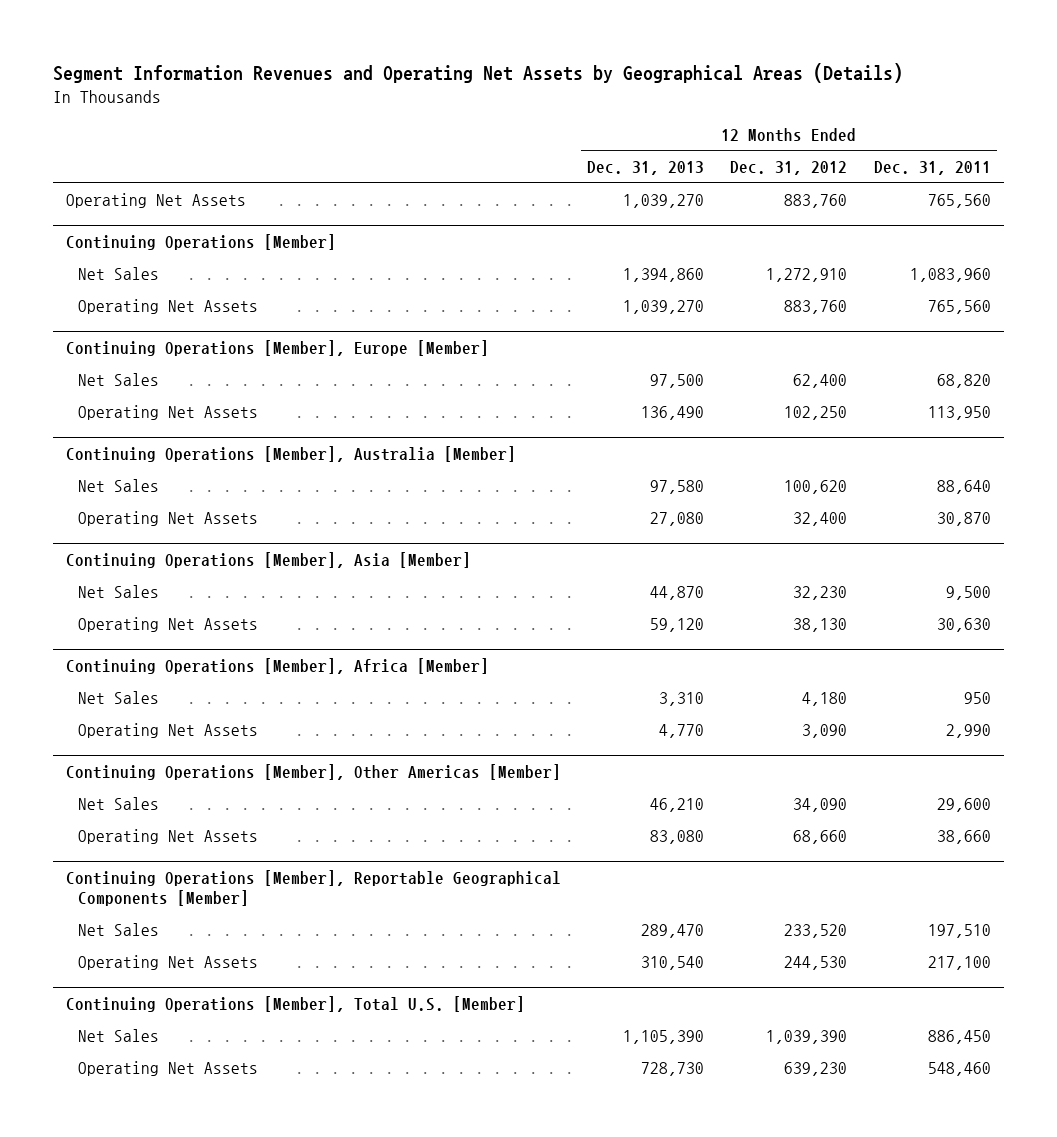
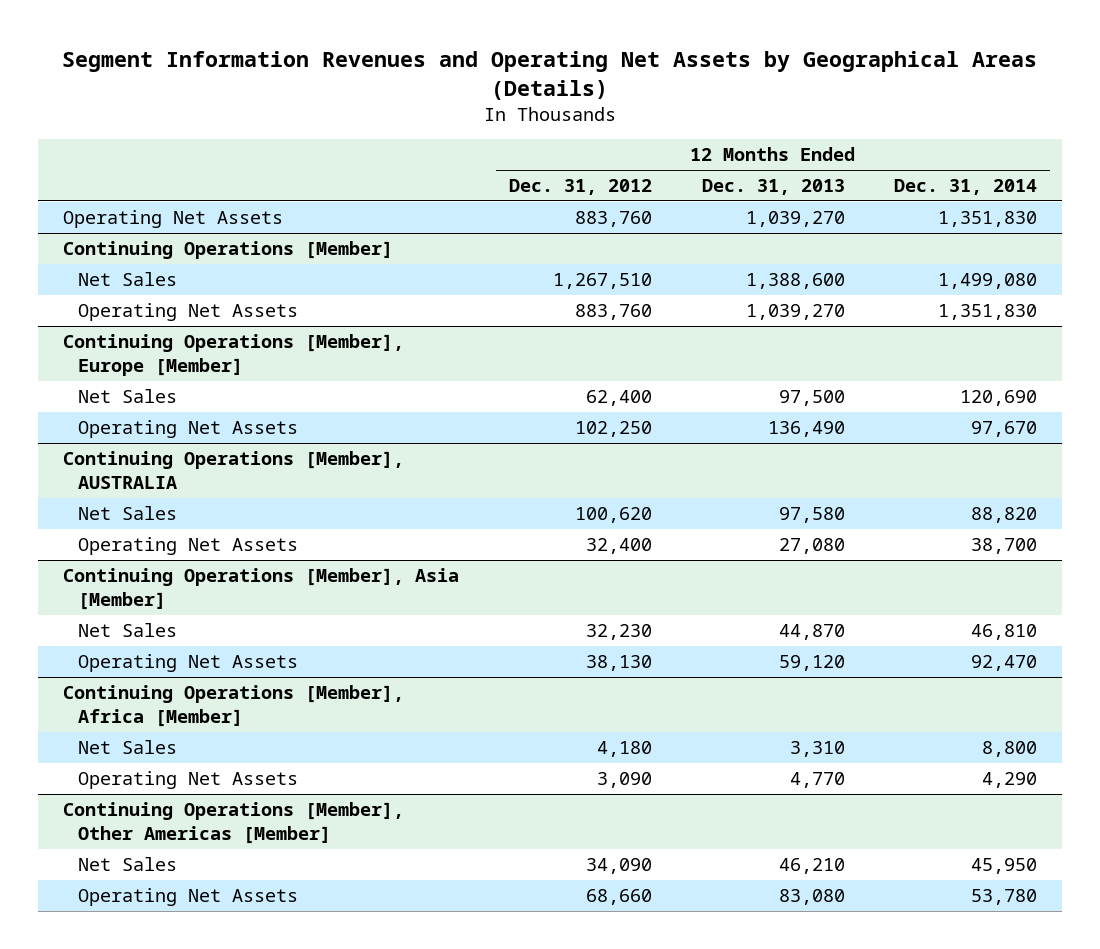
[873,160,991,175] Dec. 31, 2011 -> none
none -> [894,179,1038,196] Dec. 31, 2014
[623,268,705,283] 1,394,860 -> [745,273,845,290] 1,388,600
[766,268,848,283] 1,272,910 -> [552,273,652,290] 1,267,510
[65,446,516,463] Continuing Operations [Member], Australia [Member] -> [62,451,404,490] Continuing Operations [Member], AUSTRALIA
[65,870,561,907] Continuing Operations [Member], Reportable Geographical Components [Member] -> none
[78,923,160,937] Net Sales -> none
[78,955,259,971] Operating Net Assets -> none
[65,996,525,1013] Continuing Operations [Member], Total U.S. [Member] -> none
[78,1029,160,1043] Net Sales -> none
[78,1061,259,1077] Operating Net Assets -> none

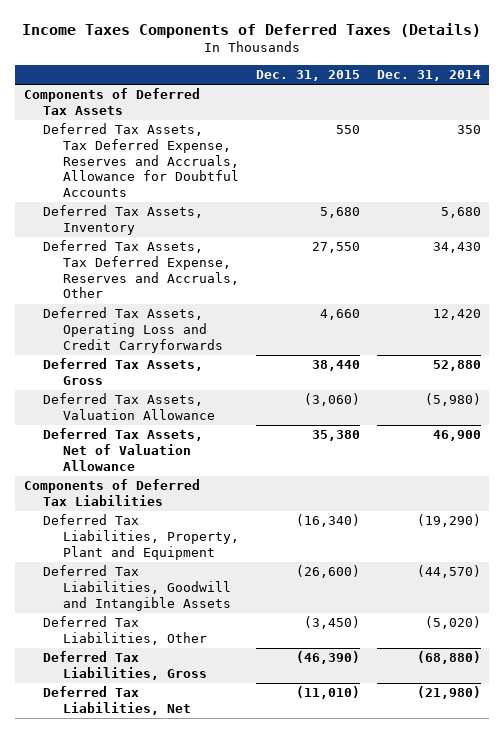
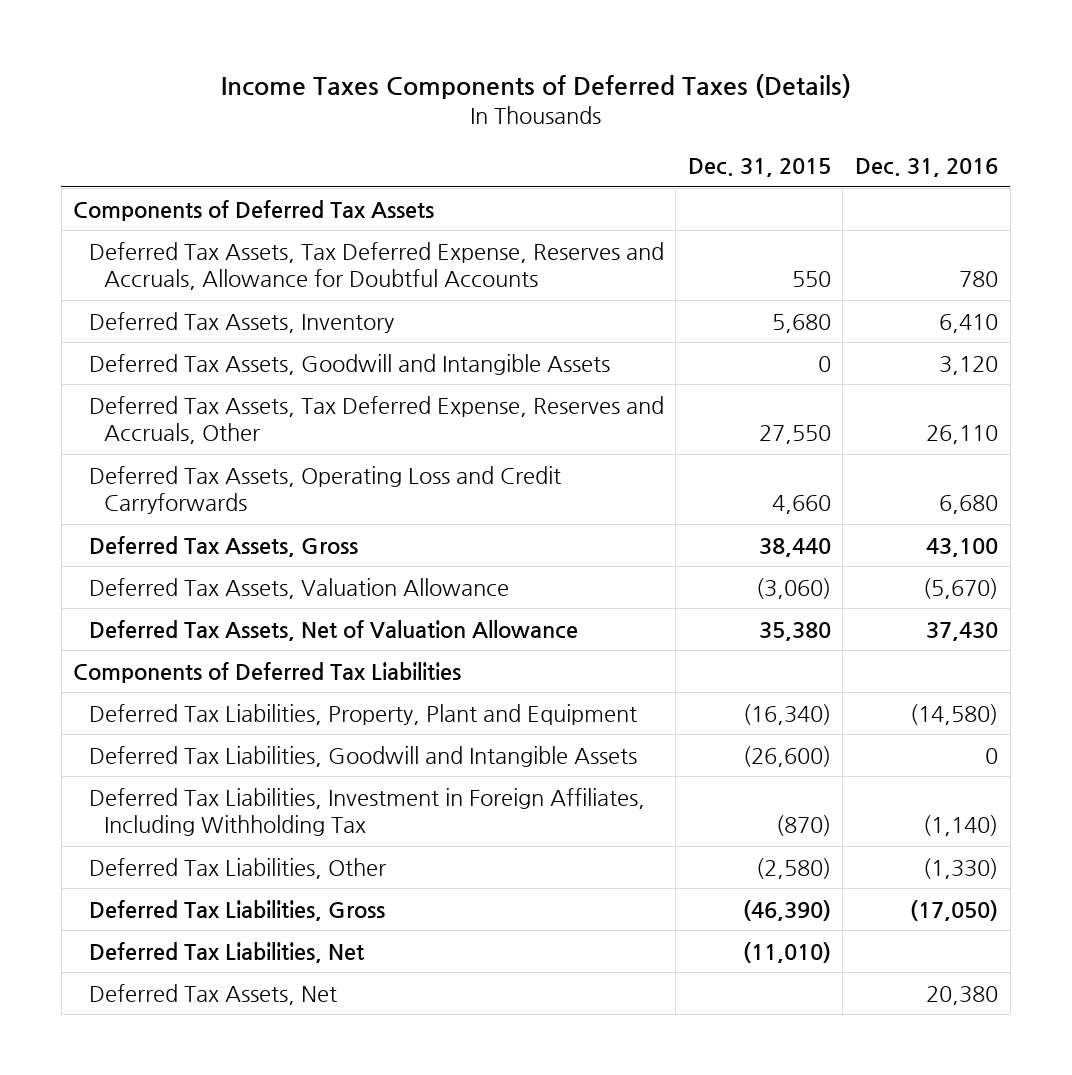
[376,70,481,82] Dec. 31, 2014 -> none
none -> [855,158,999,178] Dec. 31, 2016
none -> [88,353,610,375] Deferred Tax Assets, Goodwill and Intangible Assets
none -> [88,787,645,837] Deferred Tax Liabilities, Investment in Foreign Affiliates, Including Withholding Tax
[303,616,360,630] (3,450) -> [755,857,831,879] (2,580)
none -> [88,983,337,1005] Deferred Tax Assets, Net

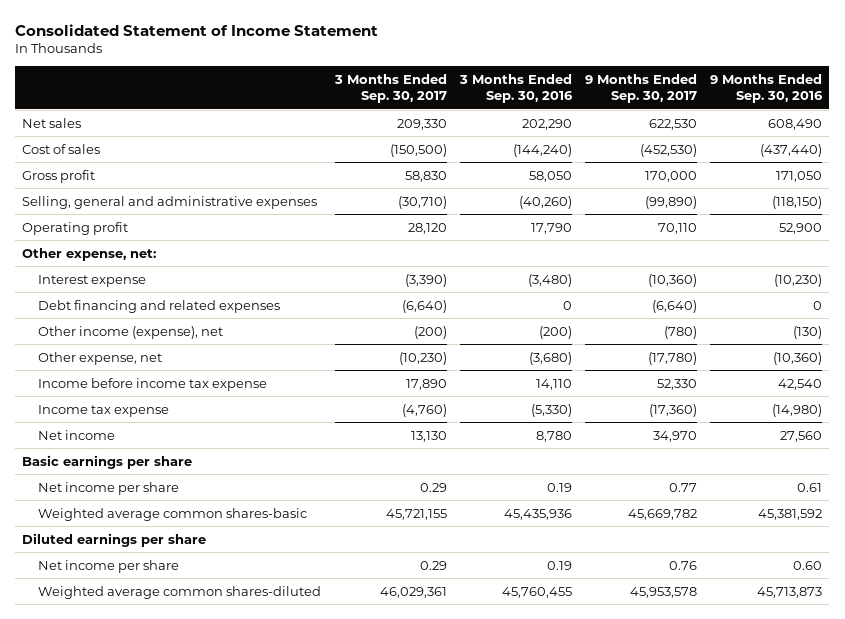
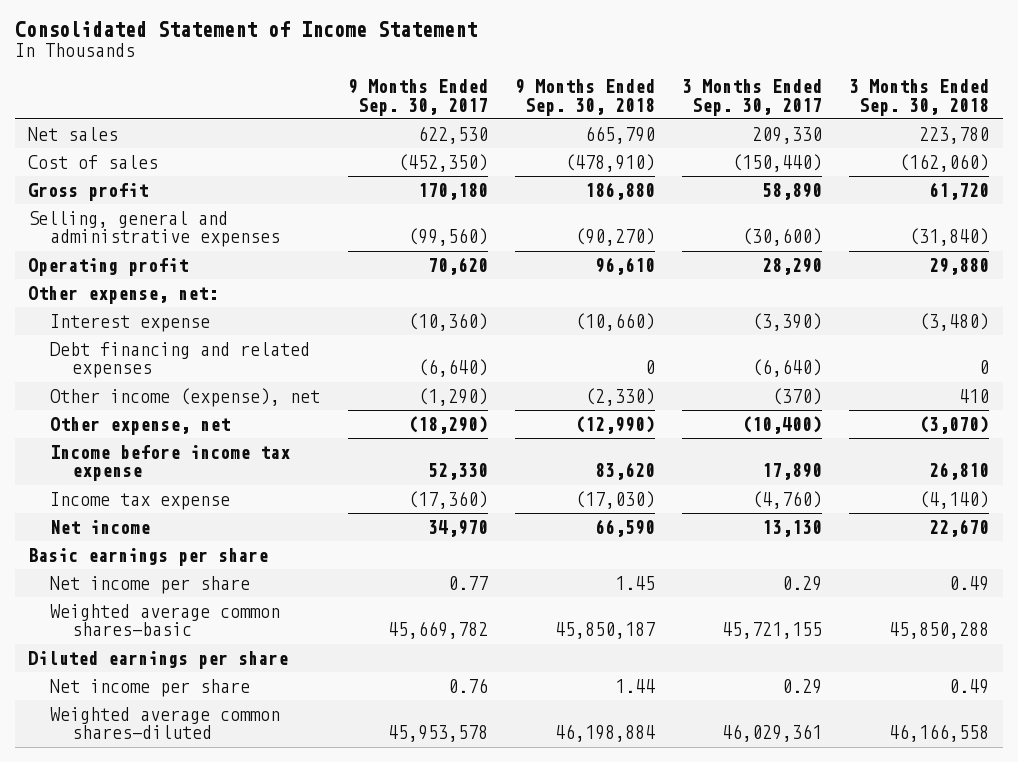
[458,73,573,104] 3 Months Ended Sep. 30, 2016 -> none
[710,73,824,104] 9 Months Ended Sep. 30, 2016 -> none
none -> [514,78,655,116] 9 Months Ended Sep. 30, 2018
none -> [849,78,990,116] 3 Months Ended Sep. 30, 2018
[389,143,447,157] (150,500) -> [732,153,823,172] (150,440)
[640,143,698,157] (452,530) -> [397,153,488,172] (452,350)
[404,170,447,182] 58,830 -> [762,182,823,200] 58,890
[645,170,698,182] 170,000 -> [417,182,488,200] 170,180
[397,195,447,209] (30,710) -> [742,228,823,247] (30,600)
[645,195,698,209] (99,890) -> [407,228,488,247] (99,560)
[407,222,447,234] 28,120 -> [762,257,823,275] 28,290
[658,222,698,234] 70,110 -> [427,256,488,275] 70,620
[413,325,447,339] (200) -> [772,387,823,405] (370)
[664,325,698,339] (780) -> [417,387,488,406] (1,290)
[398,351,447,365] (10,230) -> [742,415,823,434] (10,400)
[648,351,698,365] (17,780) -> [407,415,488,434] (18,290)

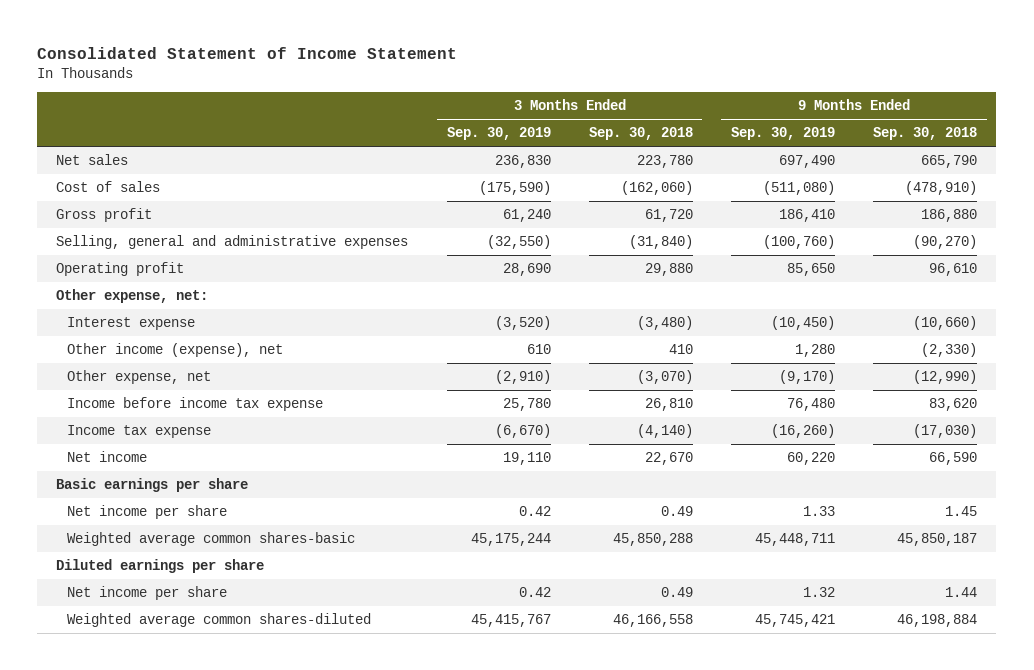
[347,78,488,116] 9 Months Ended Sep. 30, 2017 -> none
[682,78,823,116] 3 Months Ended Sep. 30, 2017 -> none
none -> [446,127,551,141] Sep. 30, 2019
none -> [730,127,835,141] Sep. 30, 2019
[50,341,311,379] Debt financing and related expenses -> none

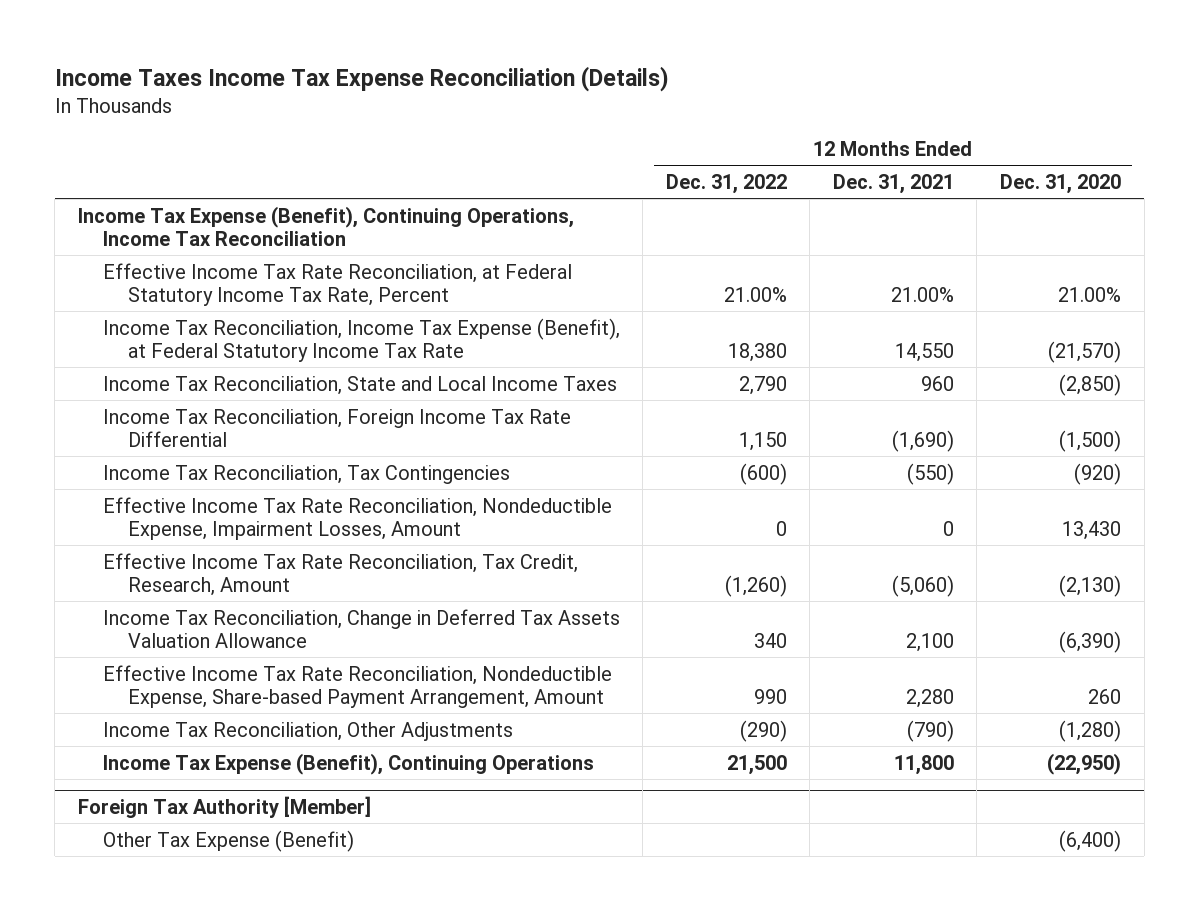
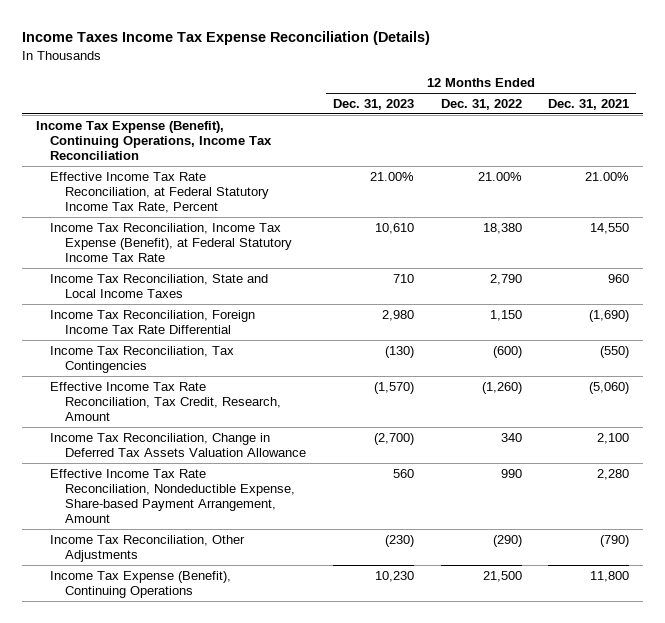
[999,174,1121,195] Dec. 31, 2020 -> none
none -> [332,98,414,110] Dec. 31, 2023
[102,496,612,540] Effective Income Tax Rate Reconciliation, Nondeductible Expense, Impairment Losses, Amount -> none
[77,796,371,819] Foreign Tax Authority [Member] -> none
[102,829,354,852] Other Tax Expense (Benefit) -> none

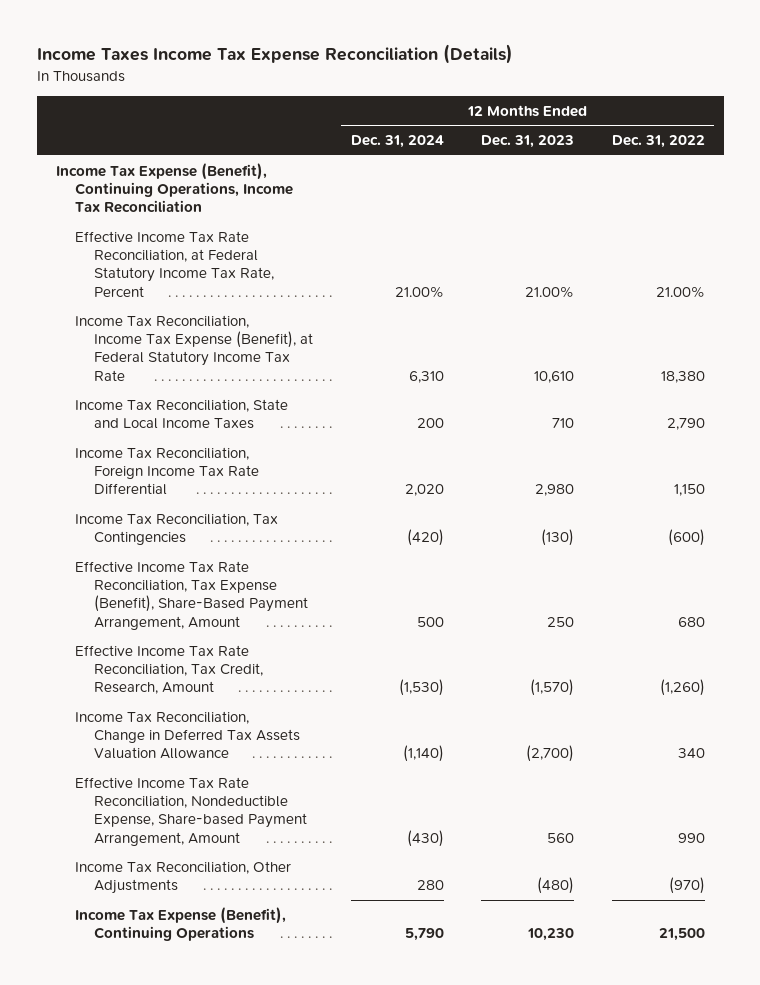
[548,98,630,110] Dec. 31, 2021 -> none
none -> [350,135,444,149] Dec. 31, 2024
none -> [74,560,308,630] Effective Income Tax Rate Reconciliation, Tax Expense (Benefit), Share-Based Payment Arrangement, Amount
[384,534,414,547] (230) -> [537,877,575,895] (480)
[492,534,522,547] (290) -> [668,877,705,895] (970)

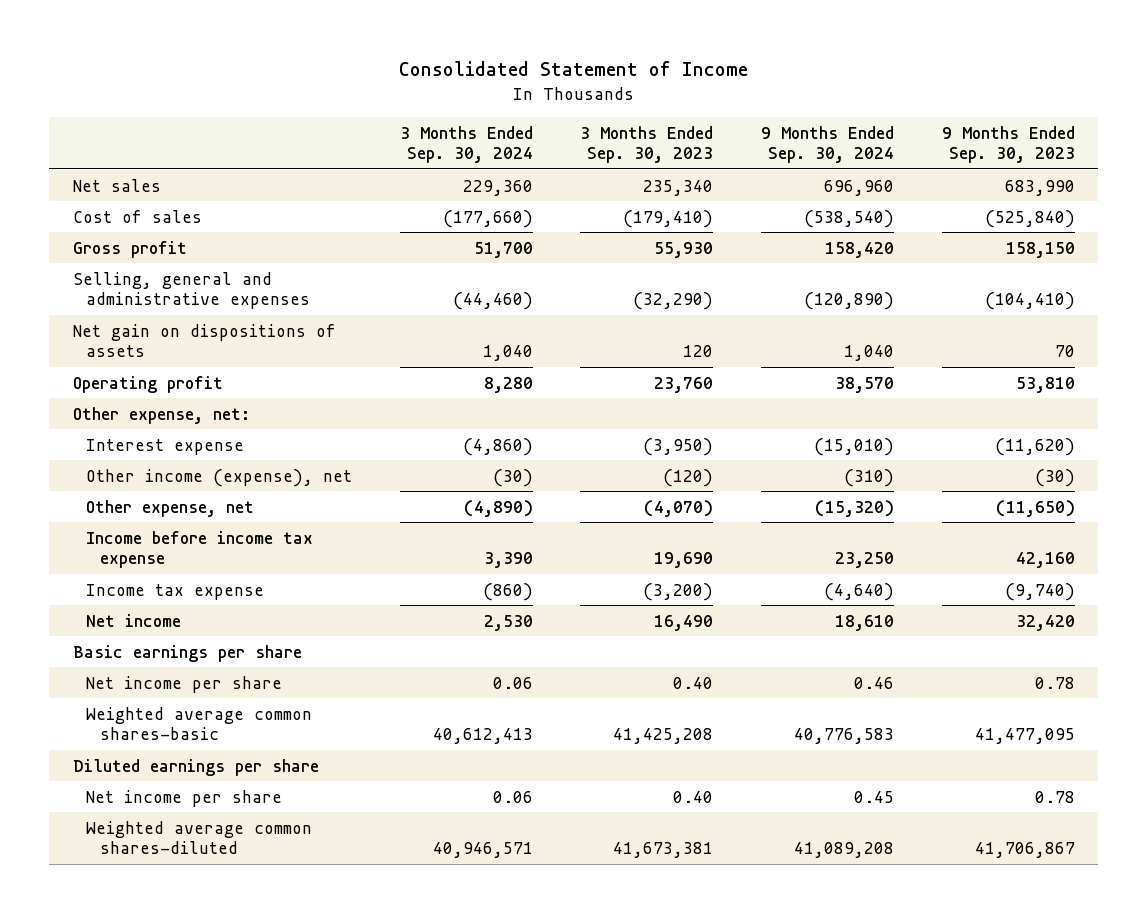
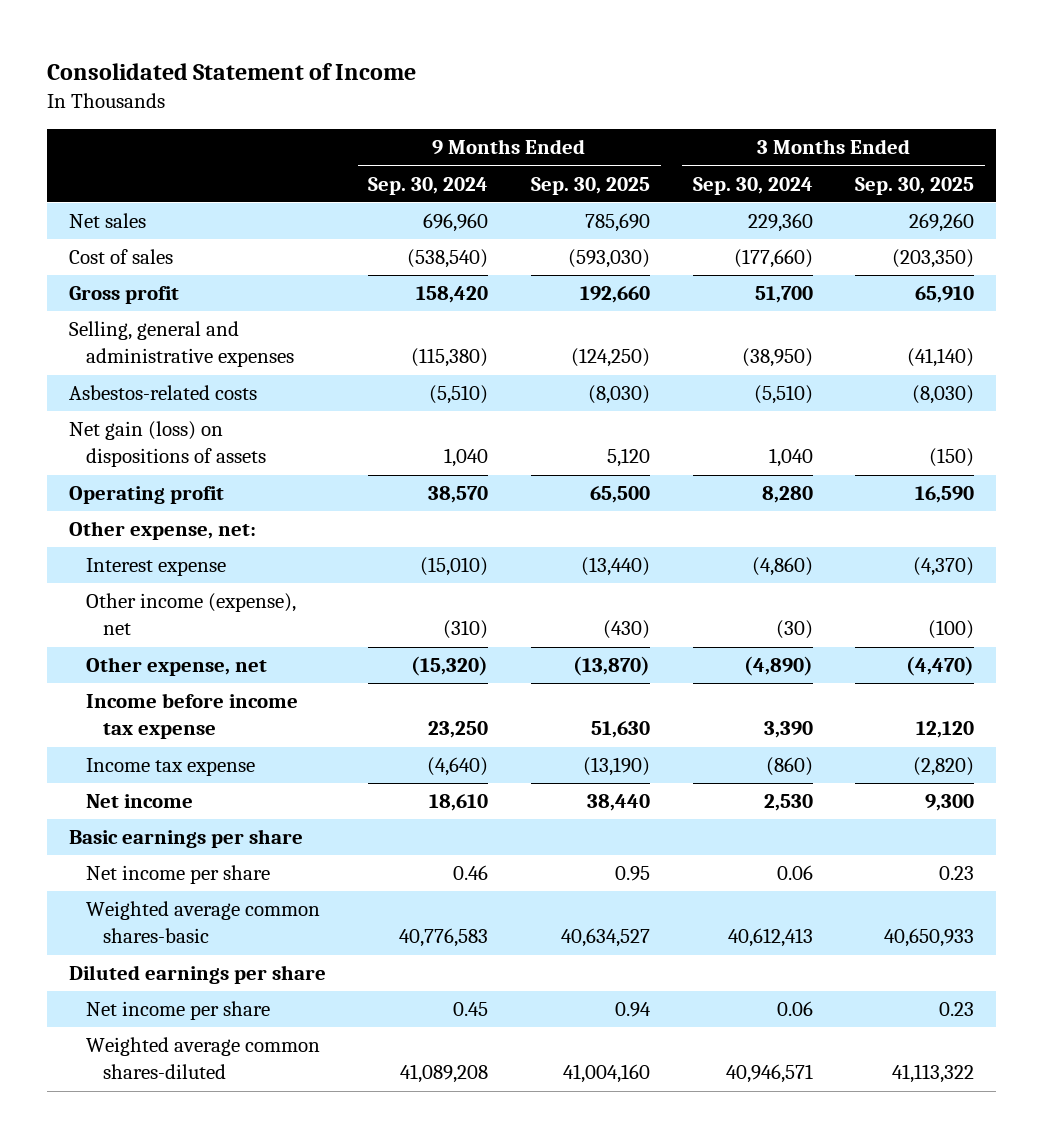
[580,125,714,164] 3 Months Ended Sep. 30, 2023 -> none
[941,125,1075,164] 9 Months Ended Sep. 30, 2023 -> none
none -> [530,176,650,195] Sep. 30, 2025
none -> [855,176,975,195] Sep. 30, 2025
[452,292,533,311] (44,460) -> [741,348,813,368] (38,950)
[803,292,894,311] (120,890) -> [411,348,489,368] (115,380)
none -> [68,385,257,401] Asbestos-related costs
[72,323,336,358] Net gain on dispositions of assets -> [68,421,266,468] Net gain (loss) on dispositions of assets

